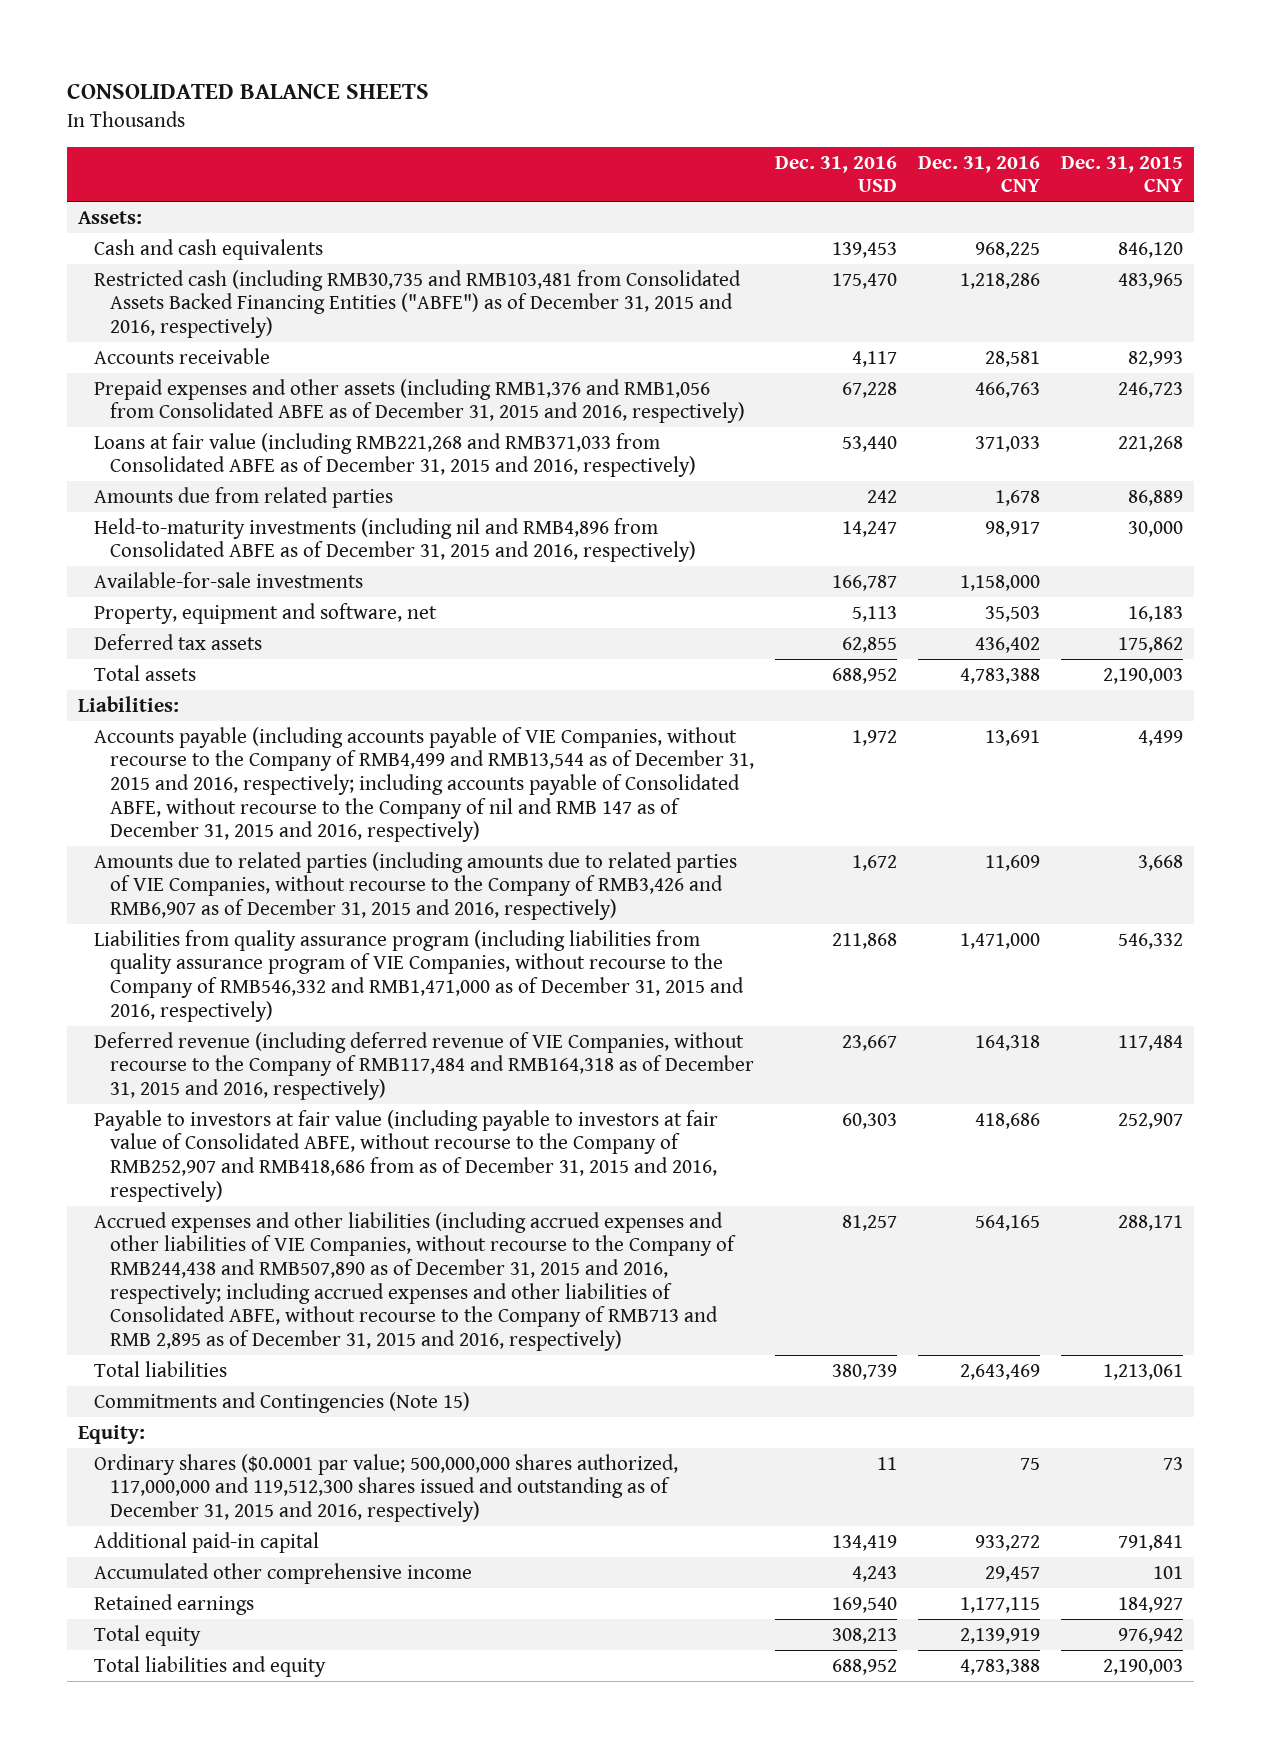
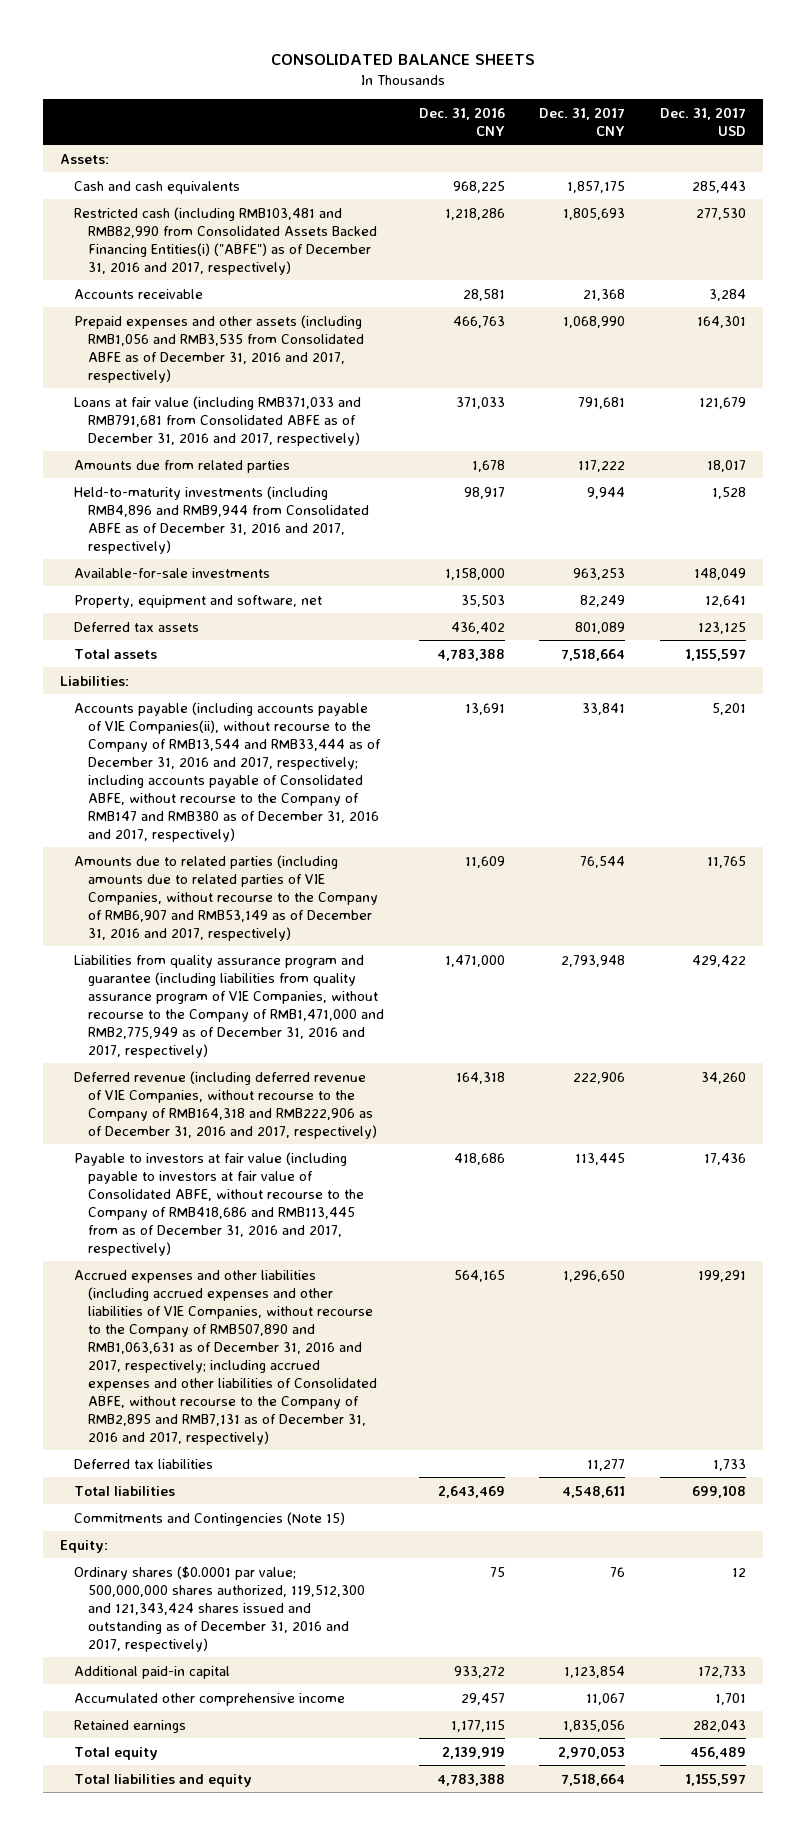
[775,155,898,193] Dec. 31, 2016 USD -> none
[1061,155,1184,193] Dec. 31, 2015 CNY -> none
none -> [539,106,626,136] Dec. 31, 2017 CNY
none -> [660,106,747,136] Dec. 31, 2017 USD
[94,269,742,338] Restricted cash (including RMB30,735 and RMB103,481 from Consolidated Assets Backed Financing Entities ("ABFE") as of December 31, 2015 and 2016, respectively) -> [74,206,378,275] Restricted cash (including RMB103,481 and RMB82,990 from Consolidated Assets Backed Financing Entities(i) ("ABFE") as of December 31, 2016 and 2017, respectively)
[94,378,746,424] Prepaid expenses and other assets (including RMB1,376 and RMB1,056 from Consolidated ABFE as of December 31, 2015 and 2016, respectively) -> [74,314,365,383] Prepaid expenses and other assets (including RMB1,056 and RMB3,535 from Consolidated ABFE as of December 31, 2016 and 2017, respectively)
[94,432,697,478] Loans at fair value (including RMB221,268 and RMB371,033 from Consolidated ABFE as of December 31, 2015 and 2016, respectively) -> [74,395,362,446] Loans at fair value (including RMB371,033 and RMB791,681 from Consolidated ABFE as of December 31, 2016 and 2017, respectively)
[94,517,697,563] Held-to-maturity investments (including nil and RMB4,896 from Consolidated ABFE as of December 31, 2015 and 2016, respectively) -> [74,485,370,554] Held-to-maturity investments (including RMB4,896 and RMB9,944 from Consolidated ABFE as of December 31, 2016 and 2017, respectively)
[94,726,755,843] Accounts payable (including accounts payable of VIE Companies, without recourse to the Company of RMB4,499 and RMB13,544 as of December 31, 2015 and 2016, respectively; including accounts payable of Consolidated ABFE, without recourse to the Company of nil and RMB 147 as of December 31, 2015 and 2016, respectively) -> [74,701,382,842] Accounts payable (including accounts payable of VIE Companies(ii), without recourse to the Company of RMB13,544 and RMB33,444 as of December 31, 2016 and 2017, respectively; including accounts payable of Consolidated ABFE, without recourse to the Company of RMB147 and RMB380 as of December 31, 2016 and 2017, respectively)
[94,851,738,920] Amounts due to related parties (including amounts due to related parties of VIE Companies, without recourse to the Company of RMB3,426 and RMB6,907 as of December 31, 2015 and 2016, respectively) -> [74,854,379,941] Amounts due to related parties (including amounts due to related parties of VIE Companies, without recourse to the Company of RMB6,907 and RMB53,149 as of December 31, 2016 and 2017, respectively)
[94,929,745,1022] Liabilities from quality assurance program (including liabilities from quality assurance program of VIE Companies, without recourse to the Company of RMB546,332 and RMB1,471,000 as of December 31, 2015 and 2016, respectively) -> [74,954,385,1058] Liabilities from quality assurance program and guarantee (including liabilities from quality assurance program of VIE Companies, without recourse to the Company of RMB1,471,000 and RMB2,775,949 as of December 31, 2016 and 2017, respectively)
[94,1031,755,1100] Deferred revenue (including deferred revenue of VIE Companies, without recourse to the Company of RMB117,484 and RMB164,318 as of December 31, 2015 and 2016, respectively) -> [74,1070,378,1139] Deferred revenue (including deferred revenue of VIE Companies, without recourse to the Company of RMB164,318 and RMB222,906 as of December 31, 2016 and 2017, respectively)
[94,1109,719,1202] Payable to investors at fair value (including payable to investors at fair value of Consolidated ABFE, without recourse to the Company of RMB252,907 and RMB418,686 from as of December 31, 2015 and 2016, respectively) -> [74,1151,365,1256] Payable to investors at fair value (including payable to investors at fair value of Consolidated ABFE, without recourse to the Company of RMB418,686 and RMB113,445 from as of December 31, 2016 and 2017, respectively)
[94,1211,737,1351] Accrued expenses and other liabilities (including accrued expenses and other liabilities of VIE Companies, without recourse to the Company of RMB244,438 and RMB507,890 as of December 31, 2015 and 2016, respectively; including accrued expenses and other liabilities of Consolidated ABFE, without recourse to the Company of RMB713 and RMB 2,895 as of December 31, 2015 and 2016, respectively) -> [74,1269,378,1445] Accrued expenses and other liabilities (including accrued expenses and other liabilities of VIE Companies, without recourse to the Company of RMB507,890 and RMB1,063,631 as of December 31, 2016 and 2017, respectively; including accrued expenses and other liabilities of Consolidated ABFE, without recourse to the Company of RMB2,895 and RMB7,131 as of December 31, 2016 and 2017, respectively)
none -> [74,1458,214,1469] Deferred tax liabilities
[94,1453,679,1522] Ordinary shares ($0.0001 par value; 500,000,000 shares authorized, 117,000,000 and 119,512,300 shares issued and outstanding as of December 31, 2015 and 2016, respectively) -> [74,1565,366,1652] Ordinary shares ($0.0001 par value; 500,000,000 shares authorized, 119,512,300 and 121,343,424 shares issued and outstanding as of December 31, 2016 and 2017, respectively)

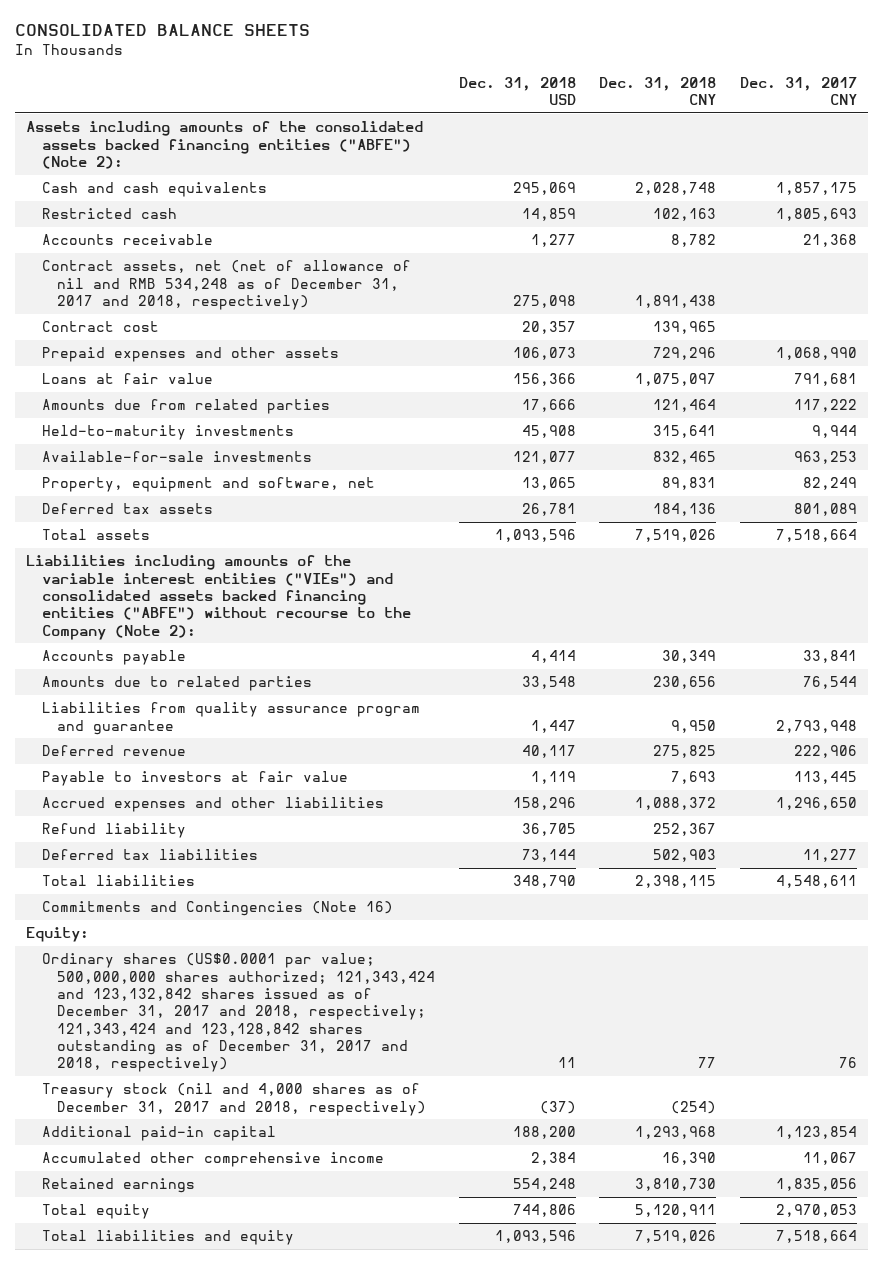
[418,106,505,136] Dec. 31, 2016 CNY -> none
[660,106,747,136] Dec. 31, 2017 USD -> none
none -> [458,76,576,105] Dec. 31, 2018 USD
none -> [599,76,717,105] Dec. 31, 2018 CNY
[60,153,110,164] Assets: -> [26,121,424,170] Assets including amounts of the consolidated assets backed financing entities ("ABFE") (Note 2):
[74,206,378,275] Restricted cash (including RMB103,481 and RMB82,990 from Consolidated Assets Backed Financing Entities(i) ("ABFE") as of December 31, 2016 and 2017, respectively) -> [41,208,177,220] Restricted cash
none -> [41,260,411,311] Contract assets, net (net of allowance of nil and RMB 534,248 as of December 31, 2017 and 2018, respectively)
none -> [41,321,159,333] Contract cost
[74,314,365,383] Prepaid expenses and other assets (including RMB1,056 and RMB3,535 from Consolidated ABFE as of December 31, 2016 and 2017, respectively) -> [41,347,339,363] Prepaid expenses and other assets
[74,395,362,446] Loans at fair value (including RMB371,033 and RMB791,681 from Consolidated ABFE as of December 31, 2016 and 2017, respectively) -> [41,373,213,385] Loans at fair value
[74,485,370,554] Held-to-maturity investments (including RMB4,896 and RMB9,944 from Consolidated ABFE as of December 31, 2016 and 2017, respectively) -> [41,425,294,441] Held-to-maturity investments
[60,675,130,686] Liabilities: -> [26,555,411,640] Liabilities including amounts of the variable interest entities ("VIEs") and consolidated assets backed financing entities ("ABFE") without recourse to the Company (Note 2):
[74,701,382,842] Accounts payable (including accounts payable of VIE Companies(ii), without recourse to the Company of RMB13,544 and RMB33,444 as of December 31, 2016 and 2017, respectively; including accounts payable of Consolidated ABFE, without recourse to the Company of RMB147 and RMB380 as of December 31, 2016 and 2017, respectively) -> [41,650,186,666] Accounts payable
[74,854,379,941] Amounts due to related parties (including amounts due to related parties of VIE Companies, without recourse to the Company of RMB6,907 and RMB53,149 as of December 31, 2016 and 2017, respectively) -> [41,676,312,692] Amounts due to related parties
[74,954,385,1058] Liabilities from quality assurance program and guarantee (including liabilities from quality assurance program of VIE Companies, without recourse to the Company of RMB1,471,000 and RMB2,775,949 as of December 31, 2016 and 2017, respectively) -> [41,702,420,735] Liabilities from quality assurance program and guarantee
[74,1070,378,1139] Deferred revenue (including deferred revenue of VIE Companies, without recourse to the Company of RMB164,318 and RMB222,906 as of December 31, 2016 and 2017, respectively) -> [41,745,186,757] Deferred revenue
[74,1151,365,1256] Payable to investors at fair value (including payable to investors at fair value of Consolidated ABFE, without recourse to the Company of RMB418,686 and RMB113,445 from as of December 31, 2016 and 2017, respectively) -> [41,771,348,787] Payable to investors at fair value
[74,1269,378,1445] Accrued expenses and other liabilities (including accrued expenses and other liabilities of VIE Companies, without recourse to the Company of RMB507,890 and RMB1,063,631 as of December 31, 2016 and 2017, respectively; including accrued expenses and other liabilities of Consolidated ABFE, without recourse to the Company of RMB2,895 and RMB7,131 as of December 31, 2016 and 2017, respectively) -> [41,797,384,813] Accrued expenses and other liabilities
none -> [41,823,186,839] Refund liability
[74,1511,346,1526] Commitments and Contingencies (Note 15) -> [41,901,393,917] Commitments and Contingencies (Note 16)
[74,1565,366,1652] Ordinary shares ($0.0001 par value; 500,000,000 shares authorized, 119,512,300 and 121,343,424 shares issued and outstanding as of December 31, 2016 and 2017, respectively) -> [41,953,436,1073] Ordinary shares (US$0.0001 par value; 500,000,000 shares authorized; 121,343,424 and 123,132,842 shares issued as of December 31, 2017 and 2018, respectively; 121,343,424 and 123,128,842 shares outstanding as of December 31, 2017 and 2018, respectively)
none -> [41,1083,427,1116] Treasury stock (nil and 4,000 shares as of December 31, 2017 and 2018, respectively)

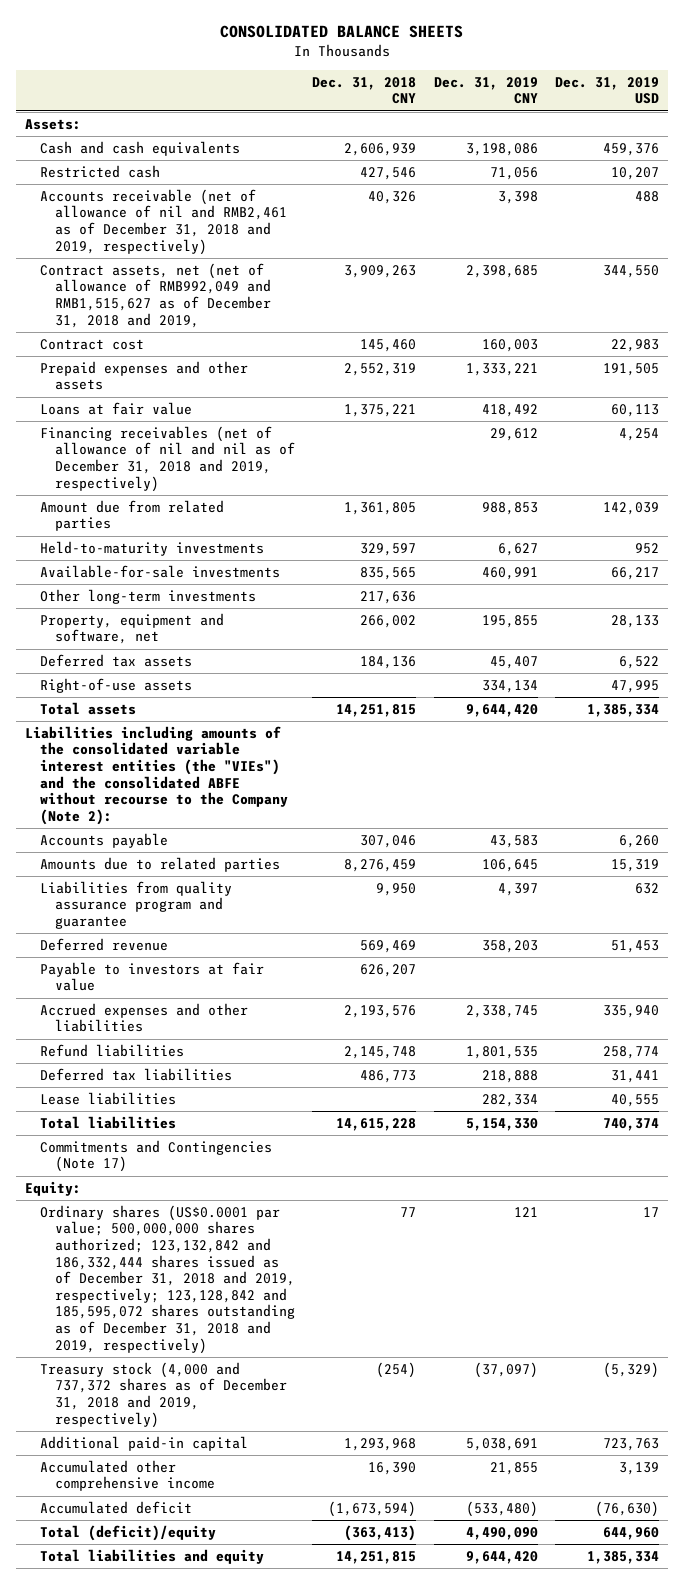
[458,76,576,105] Dec. 31, 2018 USD -> none
[739,76,857,105] Dec. 31, 2017 CNY -> none
none -> [433,76,538,105] Dec. 31, 2019 CNY
none -> [555,76,660,105] Dec. 31, 2019 USD
[41,234,213,246] Accounts receivable -> none
[26,121,424,170] Assets including amounts of the consolidated assets backed financing entities ("ABFE") (Note 2): -> [24,118,81,130] Assets:
[635,182,717,196] 2,028,748 -> [344,142,417,156] 2,606,939
[653,208,717,222] 102,163 -> [360,166,417,180] 427,546
none -> [39,188,287,255] Accounts receivable (net of allowance of nil and RMB2,461 as of December 31, 2018 and 2019, respectively)
[41,260,411,311] Contract assets, net (net of allowance of nil and RMB 534,248 as of December 31, 2017 and 2018, respectively) -> [39,262,271,328] Contract assets, net (net of allowance of RMB992,049 and RMB1,515,627 as of December 31, 2018 and 2019,
[635,295,717,309] 1,891,438 -> [344,264,417,278] 3,909,263
[653,321,717,335] 139,965 -> [360,338,417,352] 145,460
[653,347,717,361] 729,296 -> [344,362,417,376] 2,552,319
[635,373,717,387] 1,075,097 -> [344,403,417,417] 1,375,221
none -> [39,425,295,492] Financing receivables (net of allowance of nil and nil as of December 31, 2018 and 2019, respectively)
[41,399,330,415] Amounts due from related parties -> [39,499,224,532] Amount due from related parties
[653,399,717,413] 121,464 -> [344,501,417,515] 1,361,805
[653,425,717,439] 315,641 -> [360,542,417,556] 329,597
[653,451,717,465] 832,465 -> [360,566,417,580] 835,565
none -> [39,588,256,604] Other long-term investments
[662,477,717,491] 89,831 -> [360,614,417,628] 266,002
none -> [39,677,192,693] Right-of-use assets
[635,529,717,543] 7,519,026 -> [336,703,417,717] 14,251,815
[26,555,411,640] Liabilities including amounts of the variable interest entities ("VIEs") and consolidated assets backed financing entities ("ABFE") without recourse to the Company (Note 2): -> [24,725,288,825] Liabilities including amounts of the consolidated variable interest entities (the "VIEs") and the consolidated ABFE without recourse to the Company (Note 2):
[662,650,717,664] 30,349 -> [360,834,417,848] 307,046
[653,676,717,690] 230,656 -> [344,858,417,872] 8,276,459
[653,745,717,759] 275,825 -> [360,939,417,953] 569,469
[671,771,717,785] 7,693 -> [360,963,417,977] 626,207
[635,797,717,811] 1,088,372 -> [344,1004,417,1018] 2,193,576
[41,823,186,839] Refund liability -> [39,1043,184,1057] Refund liabilities
[653,823,717,837] 252,367 -> [344,1045,417,1059] 2,145,748
[653,849,717,863] 502,903 -> [360,1069,417,1083] 486,773
none -> [39,1091,176,1105] Lease liabilities
[635,875,717,889] 2,398,115 -> [336,1117,417,1131] 14,615,228
[41,901,393,917] Commitments and Contingencies (Note 16) -> [39,1139,272,1173] Commitments and Contingencies (Note 17)
[41,953,436,1073] Ordinary shares (US$0.0001 par value; 500,000,000 shares authorized; 121,343,424 and 123,132,842 shares issued as of December 31, 2017 and 2018, respectively; 121,343,424 and 123,128,842 shares outstanding as of December 31, 2017 and 2018, respectively) -> [39,1204,295,1354] Ordinary shares (US$0.0001 par value; 500,000,000 shares authorized; 123,132,842 and 186,332,444 shares issued as of December 31, 2018 and 2019, respectively; 123,128,842 and 185,595,072 shares outstanding as of December 31, 2018 and 2019, respectively)
[41,1083,427,1116] Treasury stock (nil and 4,000 shares as of December 31, 2017 and 2018, respectively) -> [39,1361,287,1428] Treasury stock (4,000 and 737,372 shares as of December 31, 2018 and 2019, respectively)
[41,1178,195,1194] Retained earnings -> none
none -> [39,1500,192,1514] Accumulated deficit
[41,1204,150,1220] Total equity -> [39,1524,216,1541] Total (deficit)/equity
[635,1204,717,1218] 5,120,911 -> [344,1524,417,1541] (363,413)
[635,1230,717,1244] 7,519,026 -> [336,1550,417,1564] 14,251,815

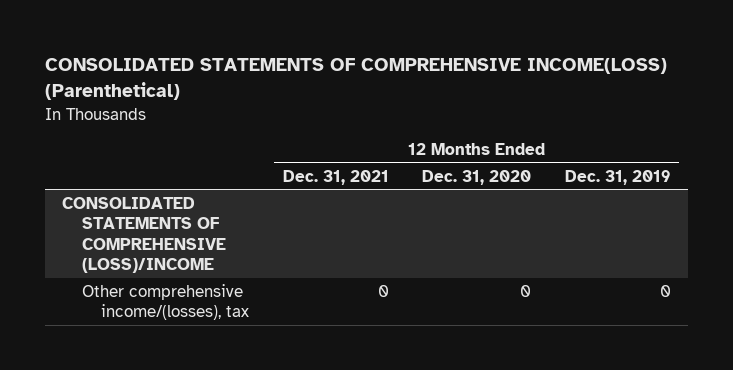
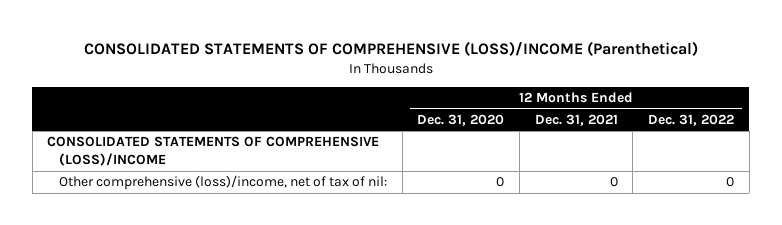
[45,58,668,101] CONSOLIDATED STATEMENTS OF COMPREHENSIVE INCOME(LOSS) (Parenthetical) -> [83,40,698,56] CONSOLIDATED STATEMENTS OF COMPREHENSIVE (LOSS)/INCOME (Parenthetical)
[564,169,671,185] Dec. 31, 2019 -> none
none -> [648,113,735,126] Dec. 31, 2022
[81,283,250,321] Other comprehensive income/(losses), tax -> [59,175,388,191] Other comprehensive (loss)/income, net of tax of nil:

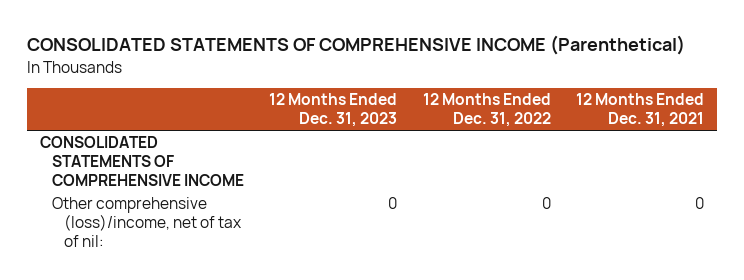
[83,40,698,56] CONSOLIDATED STATEMENTS OF COMPREHENSIVE (LOSS)/INCOME (Parenthetical) -> [27,35,686,56] CONSOLIDATED STATEMENTS OF COMPREHENSIVE INCOME (Parenthetical)
[417,113,505,126] Dec. 31, 2020 -> none
none -> [269,93,398,128] 12 Months Ended Dec. 31, 2023
[47,136,380,167] CONSOLIDATED STATEMENTS OF COMPREHENSIVE (LOSS)/INCOME -> [39,136,245,187] CONSOLIDATED STATEMENTS OF COMPREHENSIVE INCOME

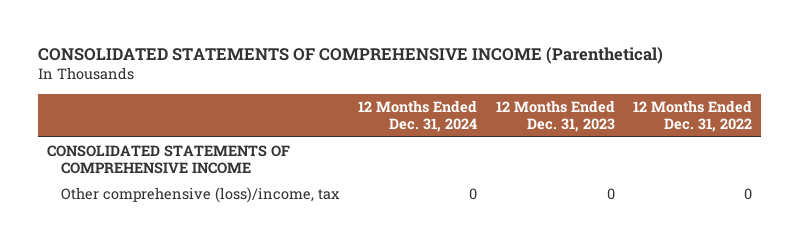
[576,93,705,128] 12 Months Ended Dec. 31, 2021 -> none
none -> [358,100,478,133] 12 Months Ended Dec. 31, 2024
[52,197,243,248] Other comprehensive (loss)/income, net of tax of nil: -> [60,187,340,204] Other comprehensive (loss)/income, tax

